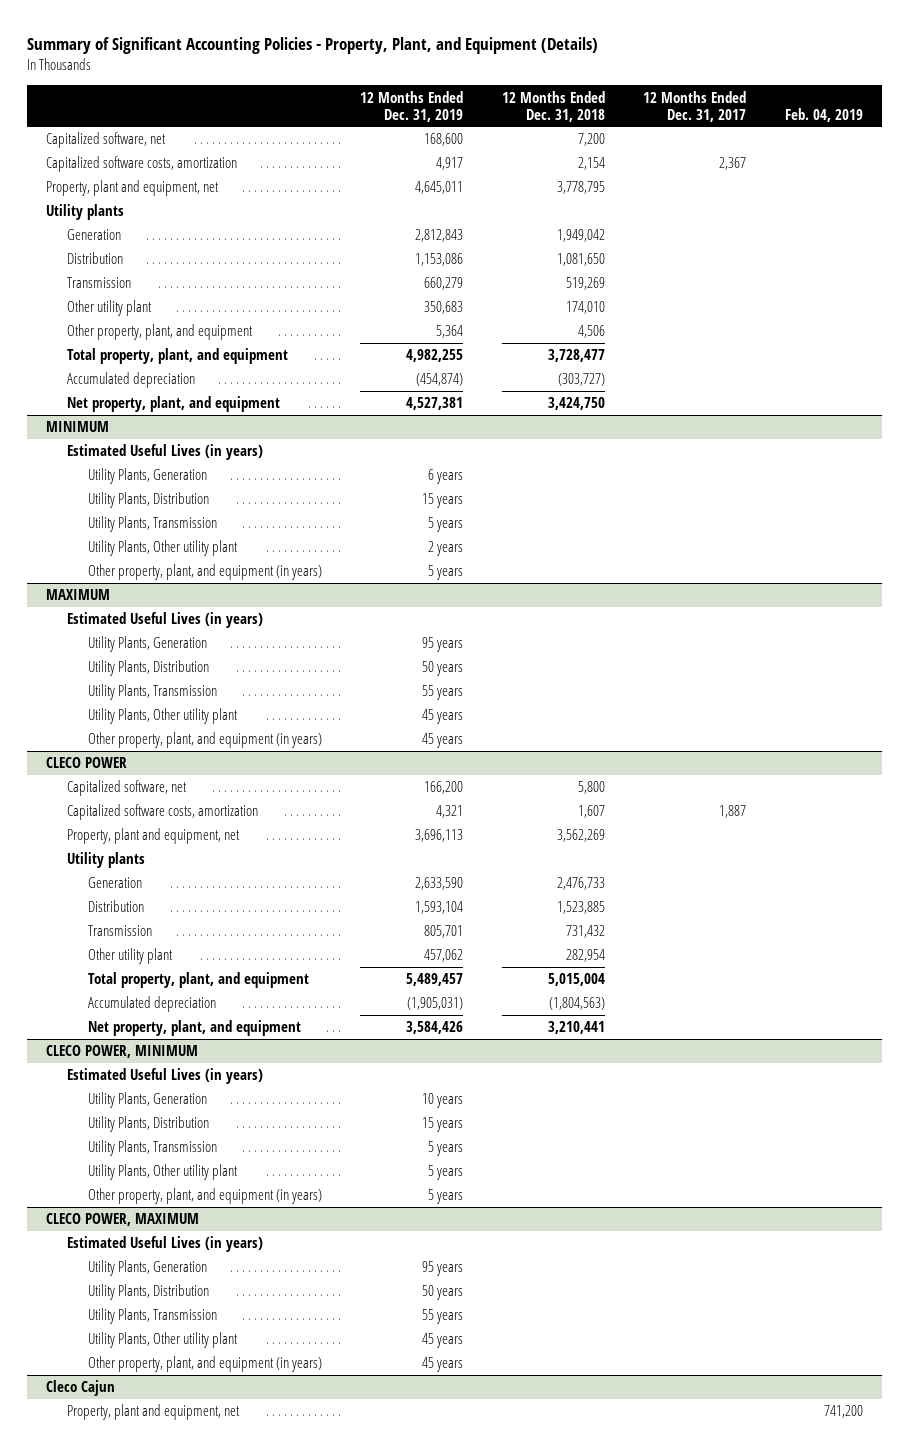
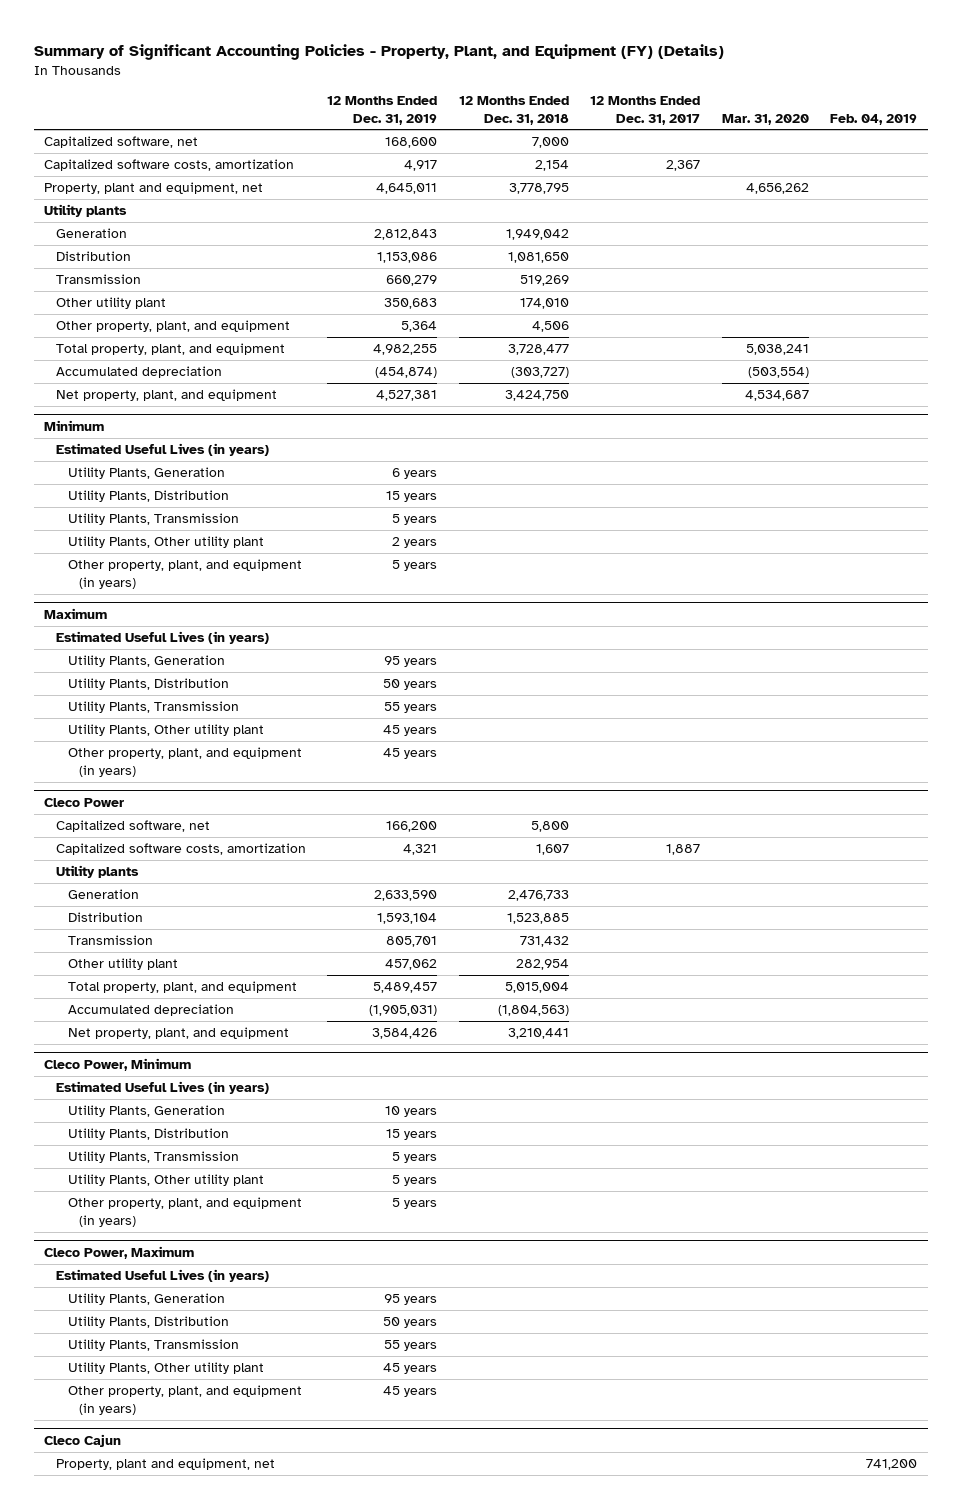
[27,37,599,55] Summary of Significant Accounting Policies - Property, Plant, and Equipment (Details) -> [33,43,724,60] Summary of Significant Accounting Policies - Property, Plant, and Equipment (FY) (Details)
none -> [721,113,809,125] Mar. 31, 2020
[577,133,605,147] 7,200 -> [531,137,569,149] 7,000
[46,421,110,433] MINIMUM -> [44,420,105,432] Minimum
[46,589,111,601] MAXIMUM -> [44,608,108,620] Maximum
[46,757,128,769] CLECO POWER -> [44,798,125,808] Cleco Power
[67,828,241,845] Property, plant and equipment, net -> none
[46,1045,199,1059] CLECO POWER, MINIMUM -> [44,1058,192,1072] Cleco Power, Minimum
[46,1213,200,1227] CLECO POWER, MAXIMUM -> [44,1246,195,1260] Cleco Power, Maximum

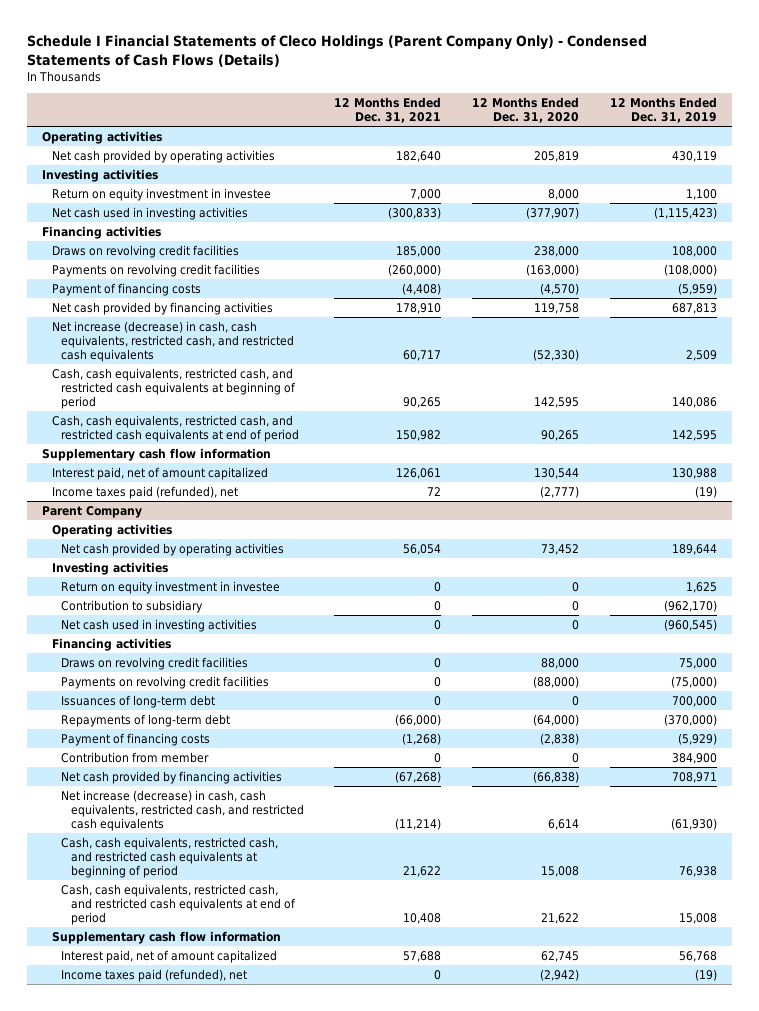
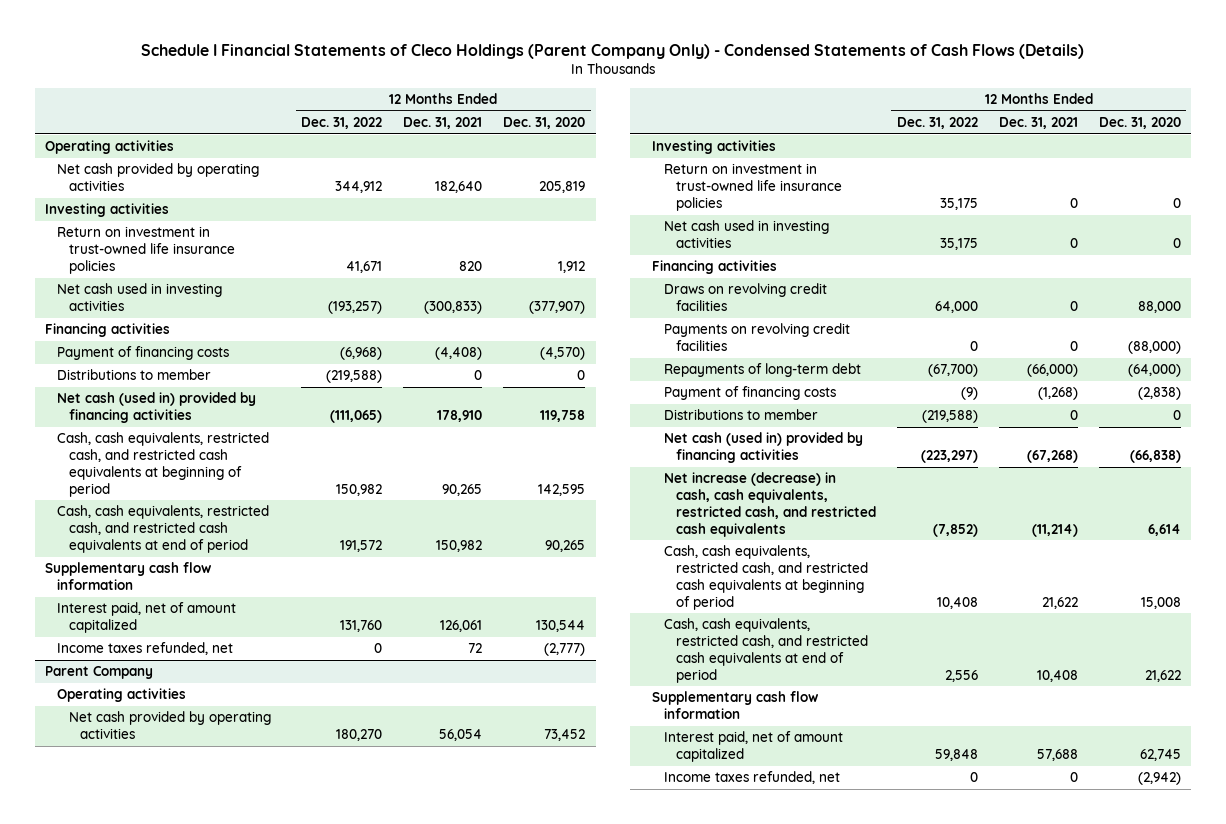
[609,97,717,124] 12 Months Ended Dec. 31, 2019 -> none
none -> [301,117,383,130] Dec. 31, 2022
[51,187,271,201] Return on equity investment in investee -> none
none -> [56,226,235,275] Return on investment in trust-owned life insurance policies
[51,244,239,258] Draws on revolving credit facilities -> none
[51,263,260,277] Payments on revolving credit facilities -> none
[51,320,295,363] Net increase (decrease) in cash, cash equivalents, restricted cash, and restricted cash equivalents -> none
none -> [56,369,211,381] Distributions to member
[51,301,273,315] Net cash provided by financing activities -> [56,392,256,424] Net cash (used in) provided by financing activities
[51,485,238,499] Income taxes paid (refunded), net -> [56,642,233,656] Income taxes refunded, net
[61,580,281,594] Return on equity investment in investee -> none
[61,599,204,613] Contribution to subsidiary -> none
none -> [664,163,842,212] Return on investment in trust-owned life insurance policies
[61,694,216,708] Issuances of long-term debt -> none
[61,751,210,763] Contribution from member -> none
none -> [664,409,819,421] Distributions to member
[61,770,283,784] Net cash provided by financing activities -> [664,432,864,464] Net cash (used in) provided by financing activities
[61,968,248,982] Income taxes paid (refunded), net -> [664,771,841,785] Income taxes refunded, net

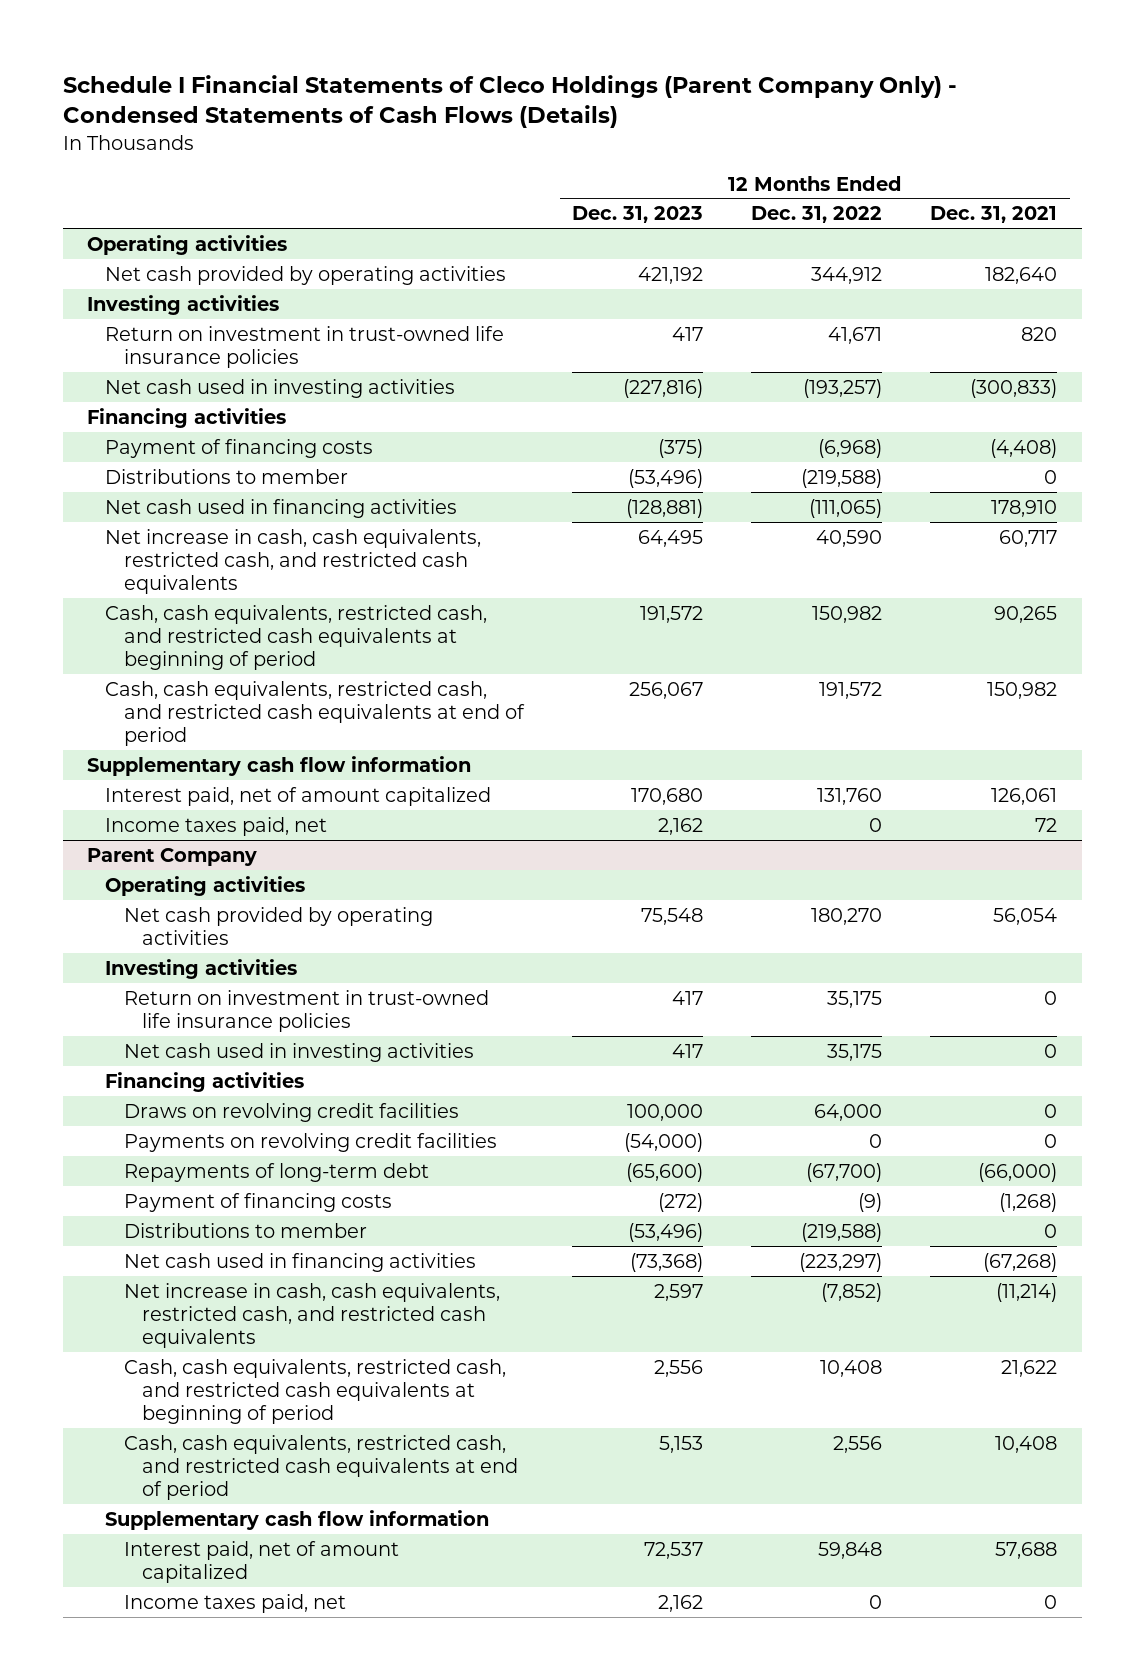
[503,117,586,130] Dec. 31, 2020 -> none
none -> [571,206,703,224] Dec. 31, 2023
[56,392,256,424] Net cash (used in) provided by financing activities -> [105,498,458,518] Net cash used in financing activities
none -> [105,528,482,595] Net increase in cash, cash equivalents, restricted cash, and restricted cash equivalents
[56,642,233,656] Income taxes refunded, net -> [105,816,328,836] Income taxes paid, net
[664,432,864,464] Net cash (used in) provided by financing activities -> [123,1252,476,1272] Net cash used in financing activities
[664,472,876,537] Net increase (decrease) in cash, cash equivalents, restricted cash, and restricted cash equivalents -> [123,1282,500,1349] Net increase in cash, cash equivalents, restricted cash, and restricted cash equivalents
[664,771,841,785] Income taxes refunded, net -> [123,1593,346,1613] Income taxes paid, net

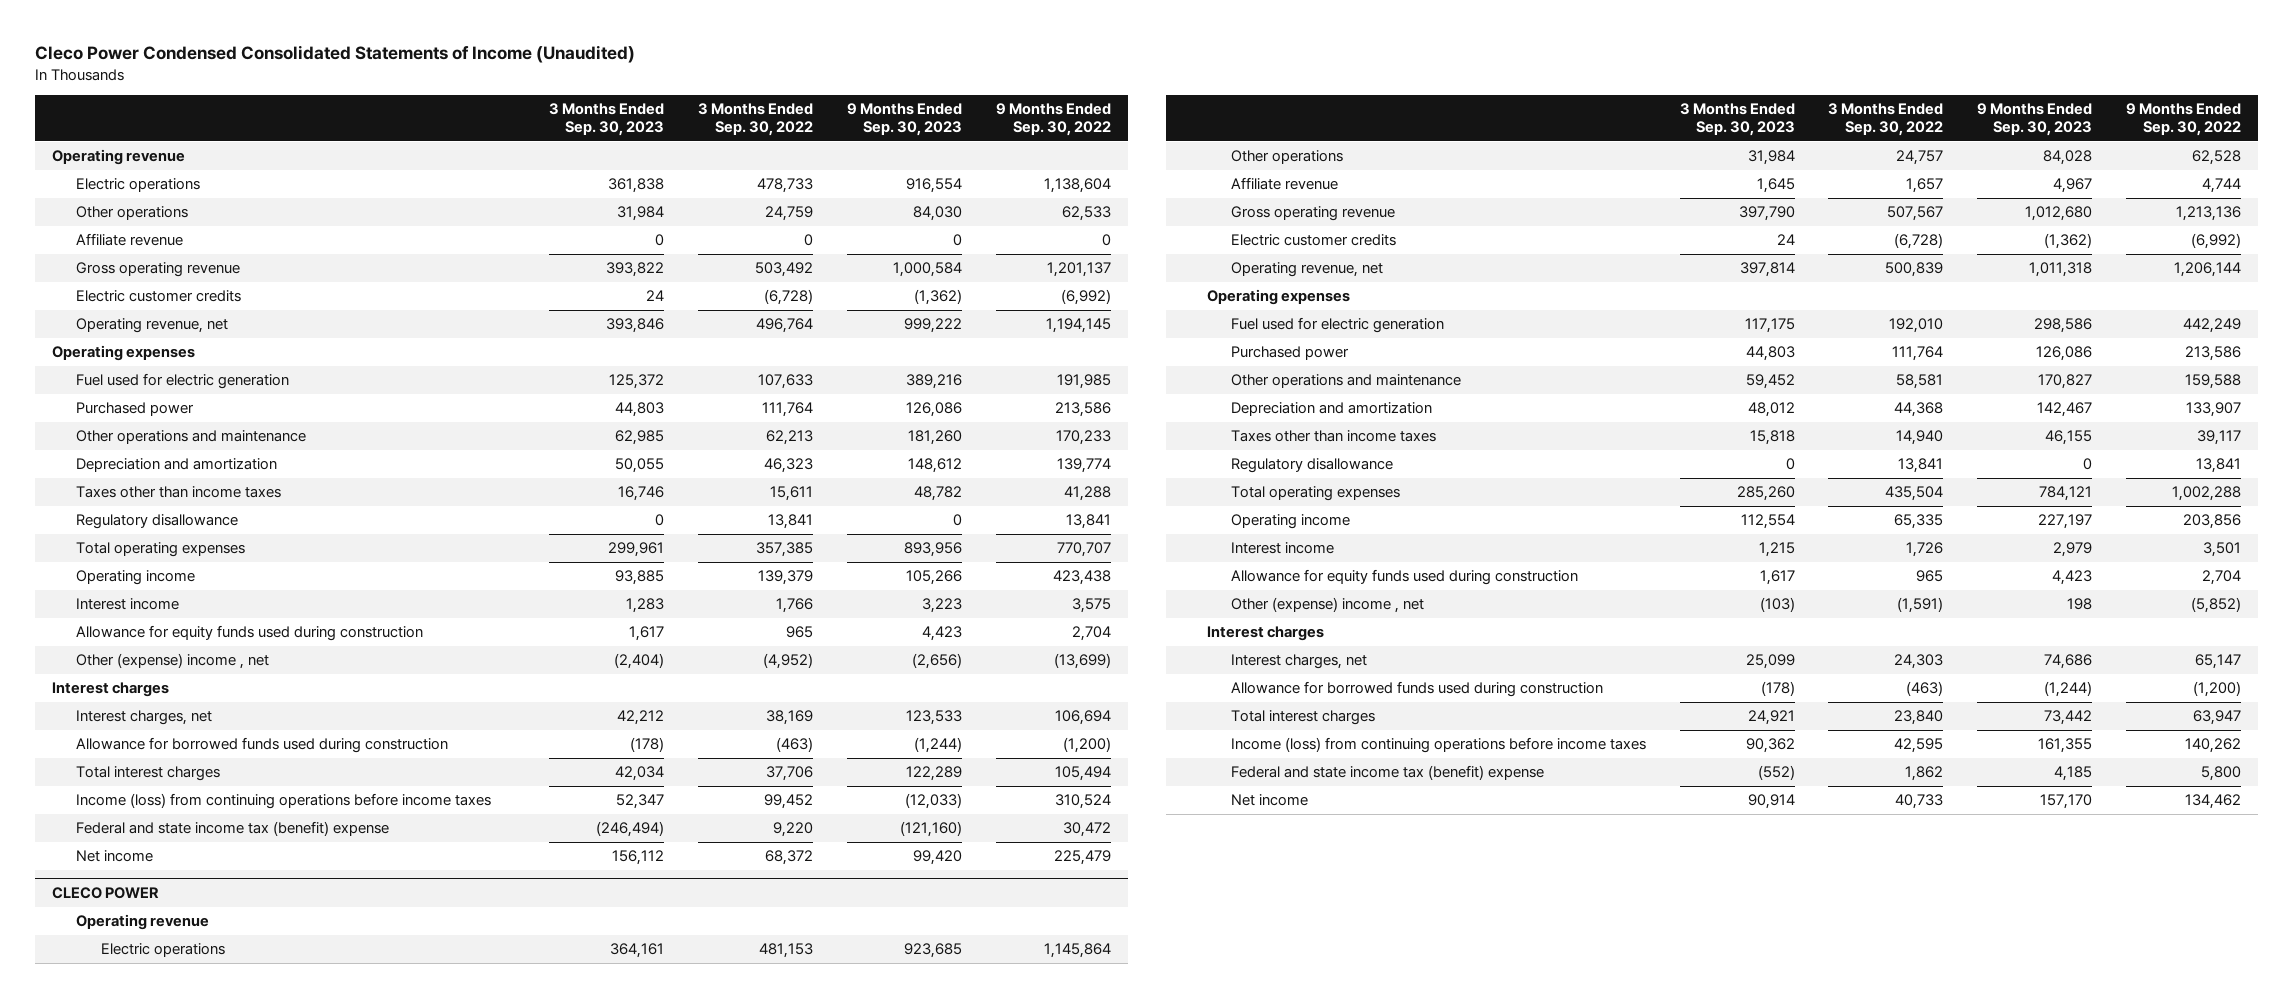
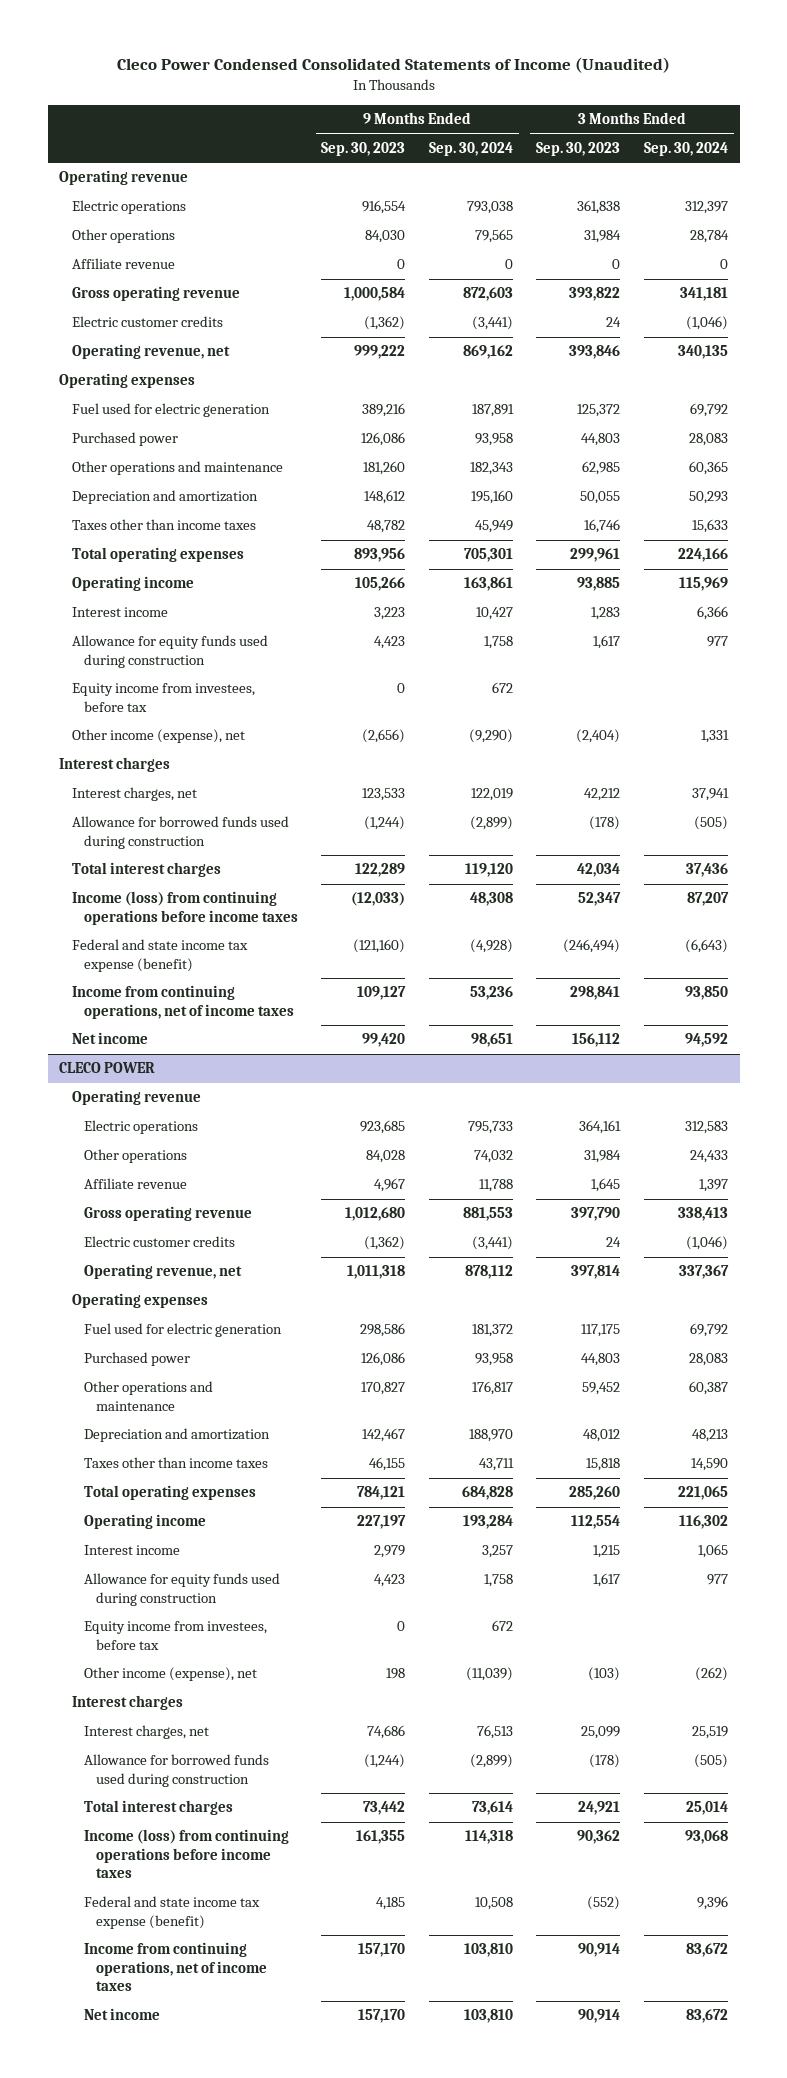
[698,103,814,137] 3 Months Ended Sep. 30, 2022 -> none
[995,103,1111,137] 9 Months Ended Sep. 30, 2022 -> none
none -> [428,142,513,157] Sep. 30, 2024
none -> [643,142,728,157] Sep. 30, 2024
[76,514,239,530] Regulatory disallowance -> none
none -> [71,683,255,712] Equity income from investees, before tax
[76,653,270,670] Other (expense) income , net -> [71,729,245,744] Other income (expense), net
[76,821,390,837] Federal and state income tax (benefit) expense -> [71,939,248,972] Federal and state income tax expense (benefit)
none -> [71,985,294,1019] Income from continuing operations, net of income taxes
[1230,458,1393,474] Regulatory disallowance -> none
none -> [83,1621,267,1650] Equity income from investees, before tax
[1230,597,1424,614] Other (expense) income , net -> [83,1667,257,1682] Other income (expense), net
[1230,765,1544,781] Federal and state income tax (benefit) expense -> [83,1896,260,1929] Federal and state income tax expense (benefit)
none -> [83,1942,268,1992] Income from continuing operations, net of income taxes

